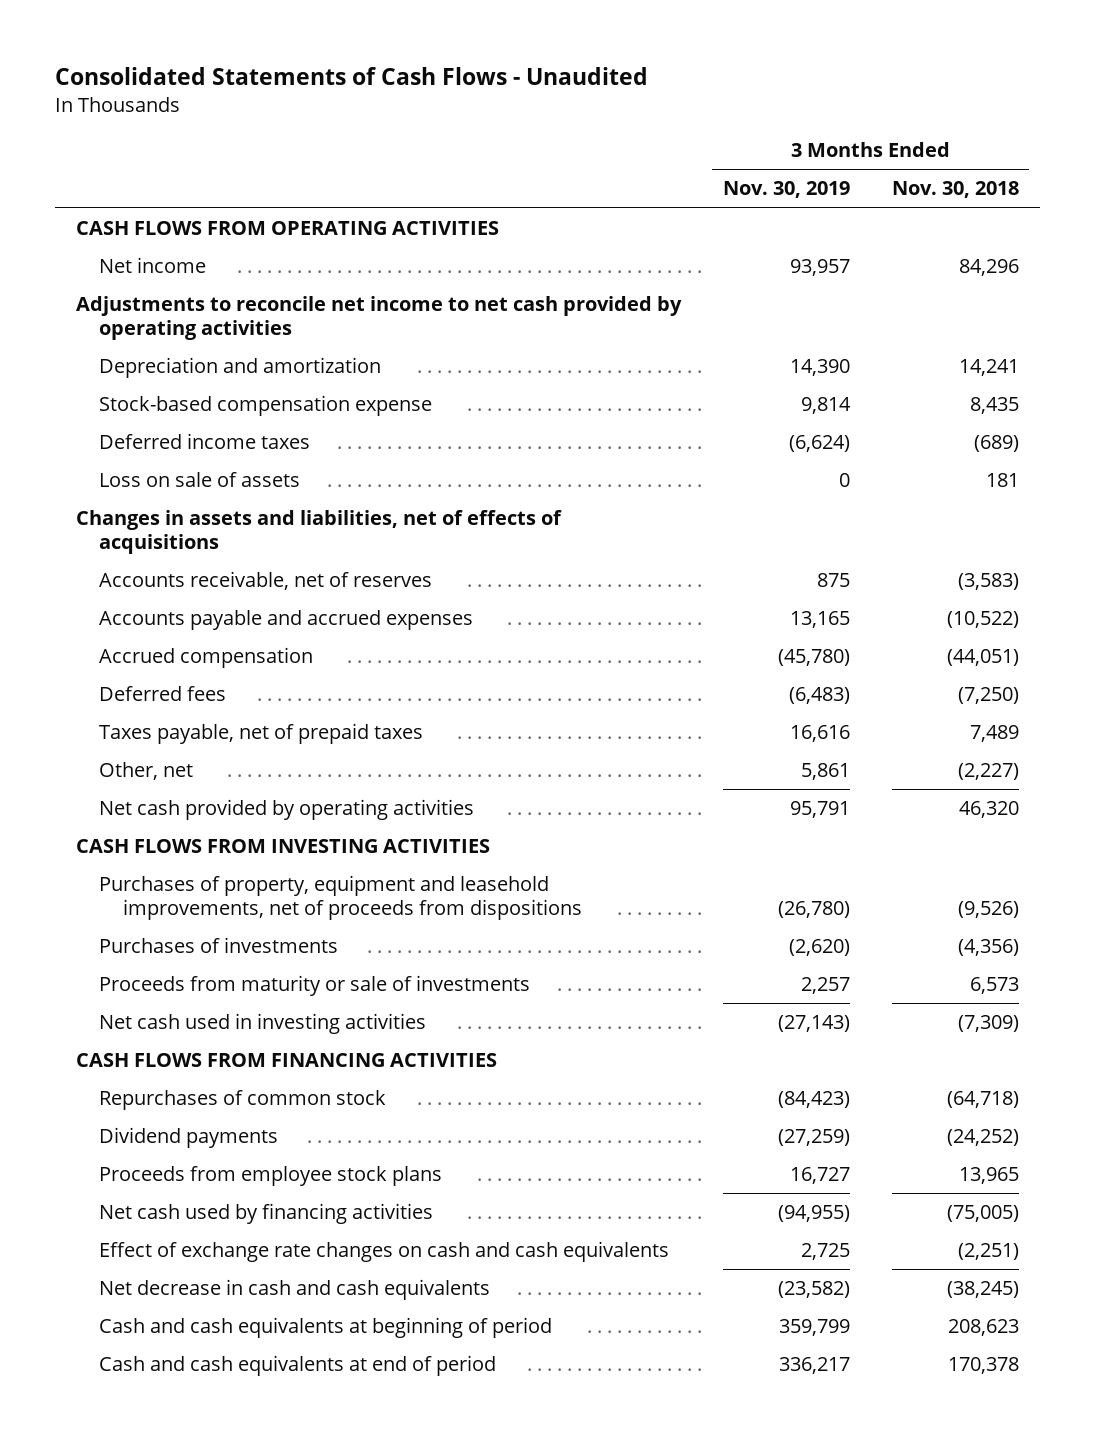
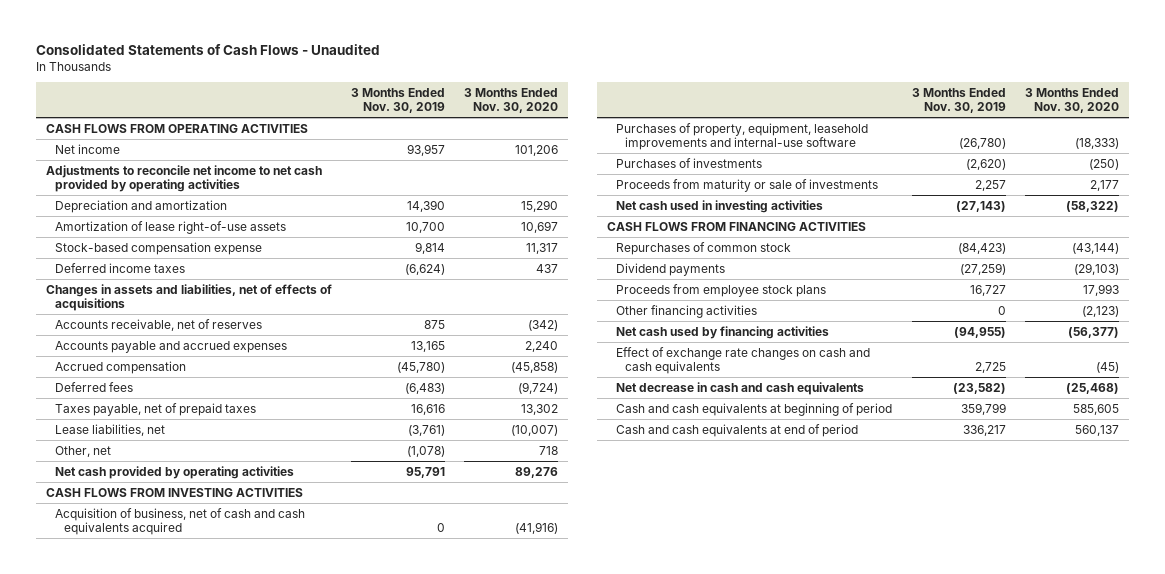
[891,181,1019,199] Nov. 30, 2018 -> none
none -> [464,88,559,114] 3 Months Ended Nov. 30, 2020
none -> [55,220,287,234] Amortization of lease right-of-use assets
[99,471,301,487] Loss on sale of assets -> none
none -> [55,423,166,436] Lease liabilities, net
[800,762,850,780] 5,861 -> [407,445,446,457] (1,078)
none -> [55,507,306,535] Acquisition of business, net of cash and cash equivalents acquired
[99,874,582,920] Purchases of property, equipment and leasehold improvements, net of proceeds from dispositions -> [615,122,868,150] Purchases of property, equipment, leasehold improvements and internal-use software
none -> [615,304,757,318] Other financing activities

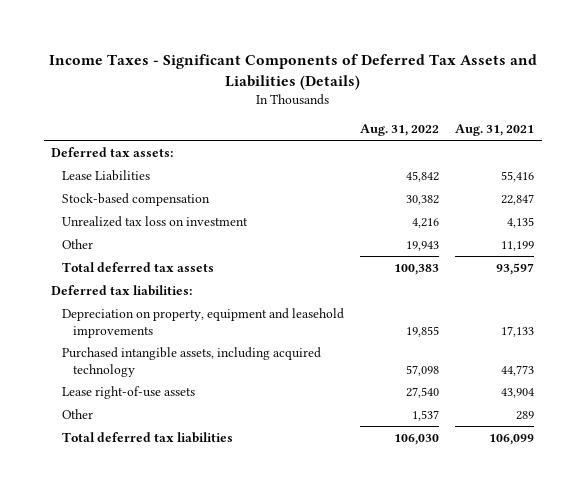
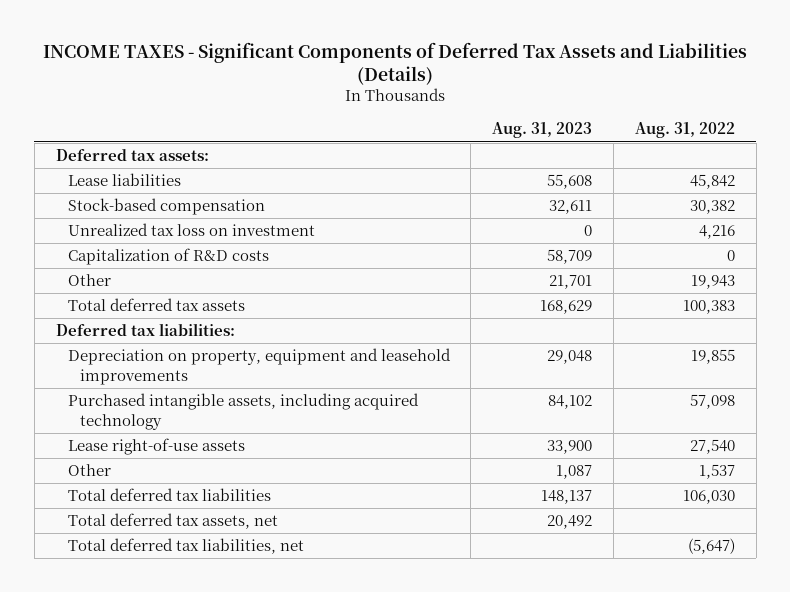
[48,53,537,90] Income Taxes - Significant Components of Deferred Tax Assets and Liabilities (Details) -> [43,41,748,85] INCOME TAXES - Significant Components of Deferred Tax Assets and Liabilities (Details)
[455,124,535,137] Aug. 31, 2021 -> none
none -> [492,122,593,139] Aug. 31, 2023
[62,169,151,181] Lease Liabilities -> [67,173,181,187] Lease liabilities
none -> [67,248,269,266] Capitalization of R&D costs
none -> [67,513,278,530] Total deferred tax assets, net
none -> [67,538,304,555] Total deferred tax liabilities, net

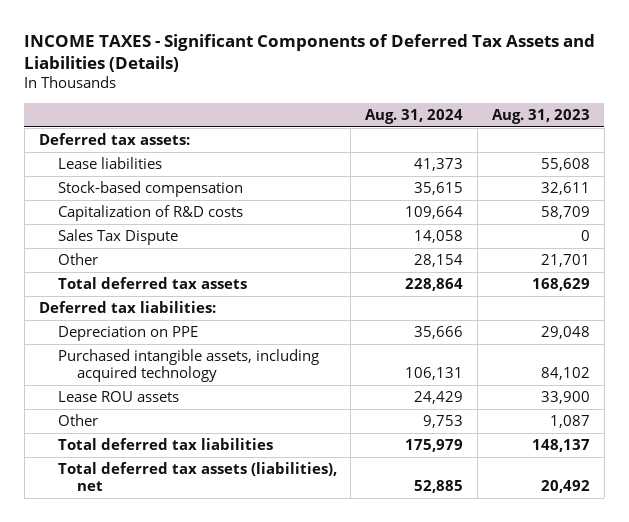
[634,122,735,139] Aug. 31, 2022 -> none
none -> [365,108,464,124] Aug. 31, 2024
[67,223,315,237] Unrealized tax loss on investment -> none
none -> [57,229,178,246] Sales Tax Dispute
[67,348,451,385] Depreciation on property, equipment and leasehold improvements -> [57,326,198,342] Depreciation on PPE
[67,438,245,456] Lease right-of-use assets -> [57,391,179,403] Lease ROU assets
[67,538,304,555] Total deferred tax liabilities, net -> none
[67,513,278,530] Total deferred tax assets, net -> [57,462,337,492] Total deferred tax assets (liabilities), net

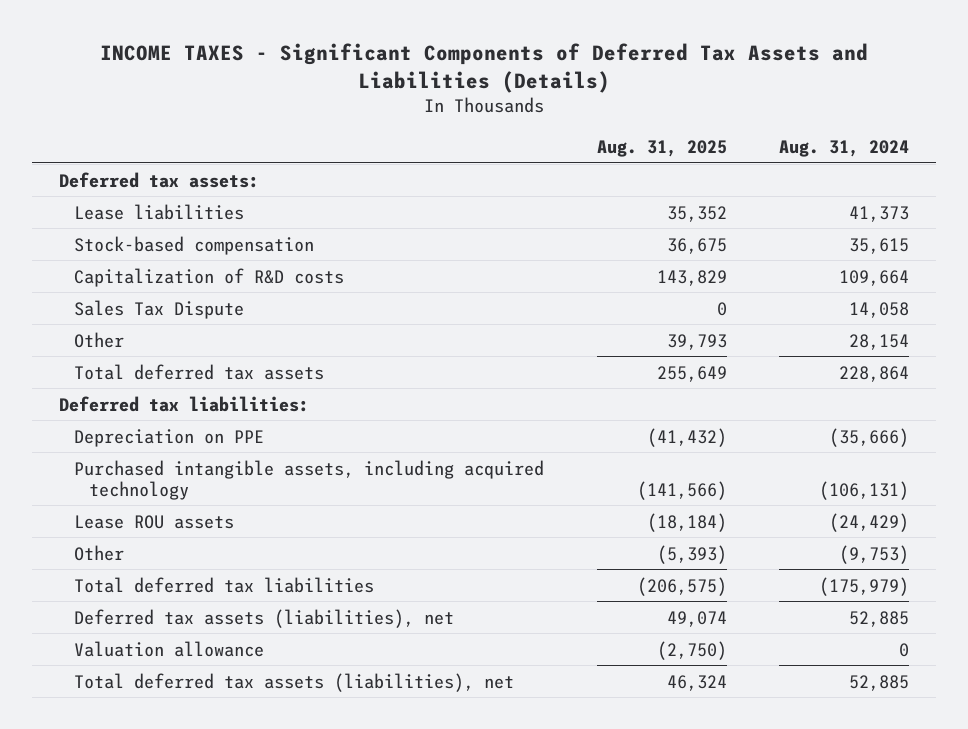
[492,108,591,124] Aug. 31, 2023 -> none
none -> [596,139,727,157] Aug. 31, 2025
[414,326,464,340] 35,666 -> [829,427,910,447] (35,666)
[405,367,464,381] 106,131 -> [819,480,910,500] (106,131)
[414,391,464,405] 24,429 -> [829,512,910,532] (24,429)
[423,415,464,429] 9,753 -> [839,544,910,564] (9,753)
[405,439,464,453] 175,979 -> [819,576,910,596] (175,979)
none -> [73,608,454,628] Deferred tax assets (liabilities), net
none -> [73,640,264,657] Valuation allowance

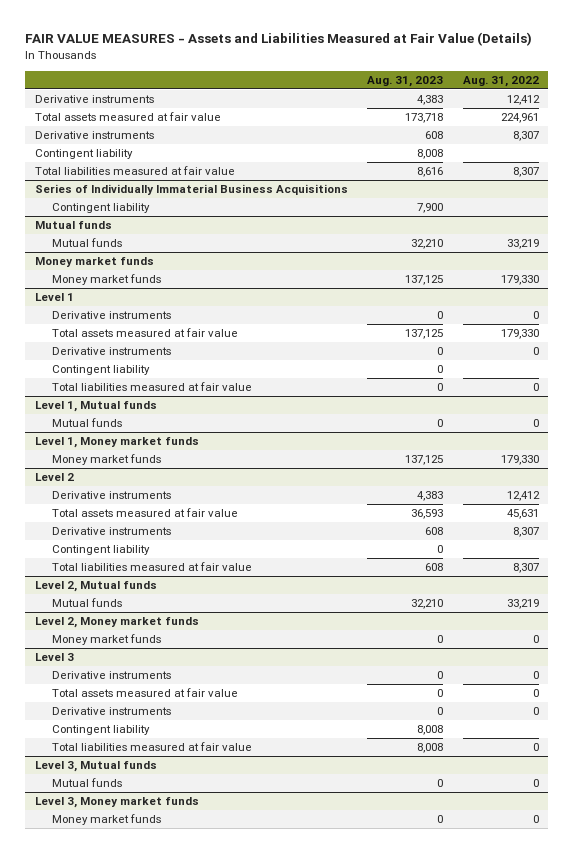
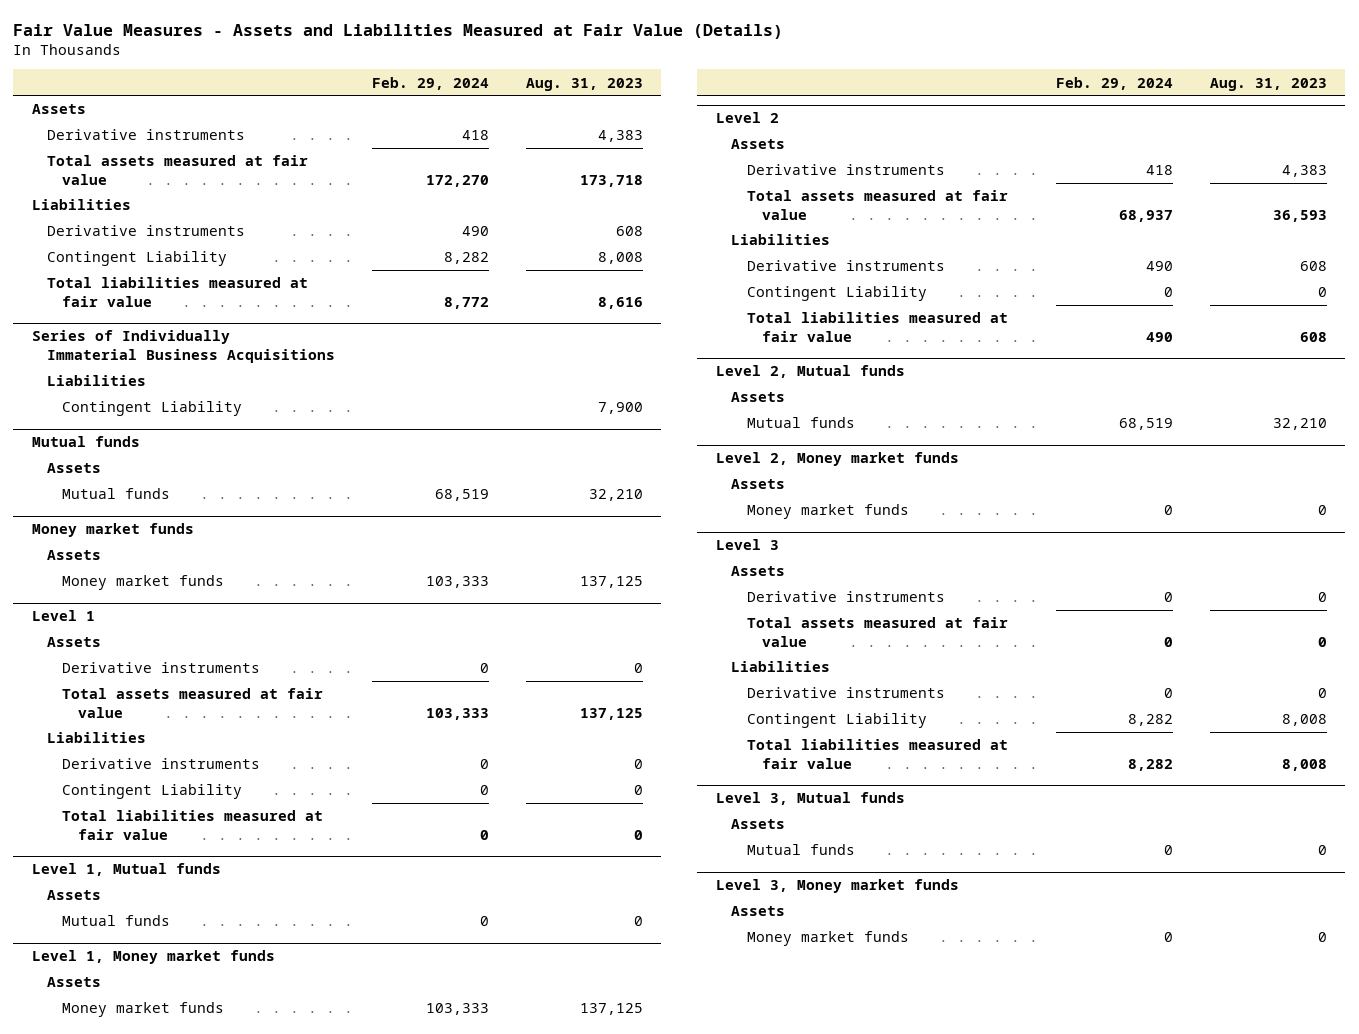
[25,32,533,47] FAIR VALUE MEASURES - Assets and Liabilities Measured at Fair Value (Details) -> [13,23,784,39] Fair Value Measures - Assets and Liabilities Measured at Fair Value (Details)
[462,75,539,87] Aug. 31, 2022 -> none
none -> [371,76,489,90] Feb. 29, 2024
none -> [31,104,86,115] Assets
none -> [31,199,131,211] Liabilities
[34,149,133,160] Contingent liability -> [47,251,228,267] Contingent Liability
none -> [47,375,147,387] Liabilities
[51,203,150,214] Contingent liability -> [62,401,243,417] Contingent Liability
none -> [47,463,102,474] Assets
none -> [47,550,102,561] Assets
none -> [47,637,102,648] Assets
none -> [47,732,147,744] Liabilities
[51,365,150,376] Contingent liability -> [62,784,243,800] Contingent Liability
none -> [47,890,102,901] Assets
none -> [47,977,102,988] Assets
none -> [731,139,786,150] Assets
none -> [731,234,831,246] Liabilities
[51,545,150,556] Contingent liability -> [746,286,927,302] Contingent Liability
none -> [731,392,786,403] Assets
none -> [731,479,786,490] Assets
none -> [731,566,786,577] Assets
none -> [731,661,831,673] Liabilities
[51,725,150,736] Contingent liability -> [746,713,927,729] Contingent Liability
none -> [731,819,786,830] Assets
none -> [731,906,786,917] Assets

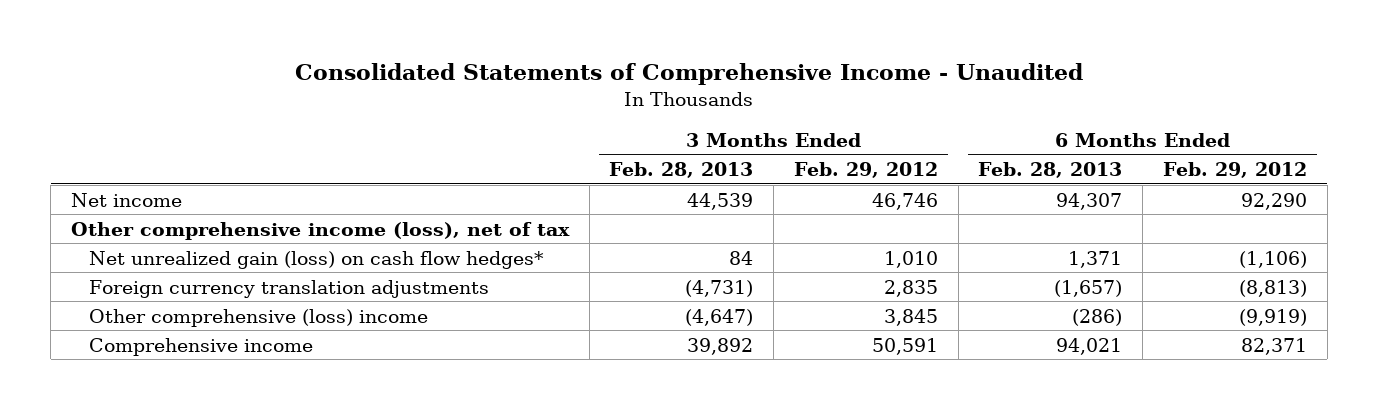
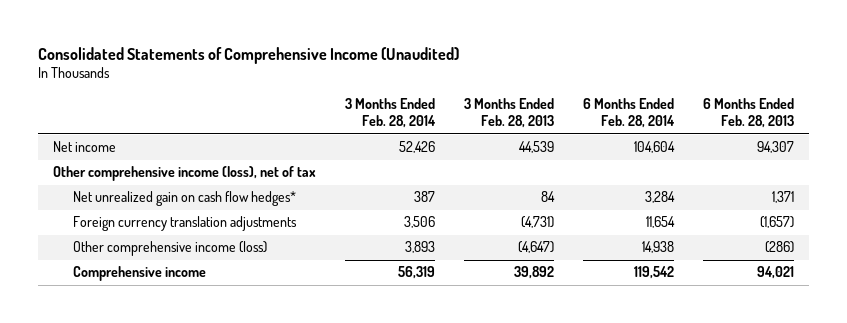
[294,63,1083,86] Consolidated Statements of Comprehensive Income - Unaudited -> [38,46,460,64] Consolidated Statements of Comprehensive Income (Unaudited)
[793,162,938,179] Feb. 29, 2012 -> none
[1162,162,1307,179] Feb. 29, 2012 -> none
none -> [344,98,436,129] 3 Months Ended Feb. 28, 2014
none -> [582,98,675,129] 6 Months Ended Feb. 28, 2014
[89,250,545,269] Net unrealized gain (loss) on cash flow hedges* -> [73,191,297,207] Net unrealized gain on cash flow hedges*
[89,308,429,327] Other comprehensive (loss) income -> [73,241,268,257] Other comprehensive income (loss)

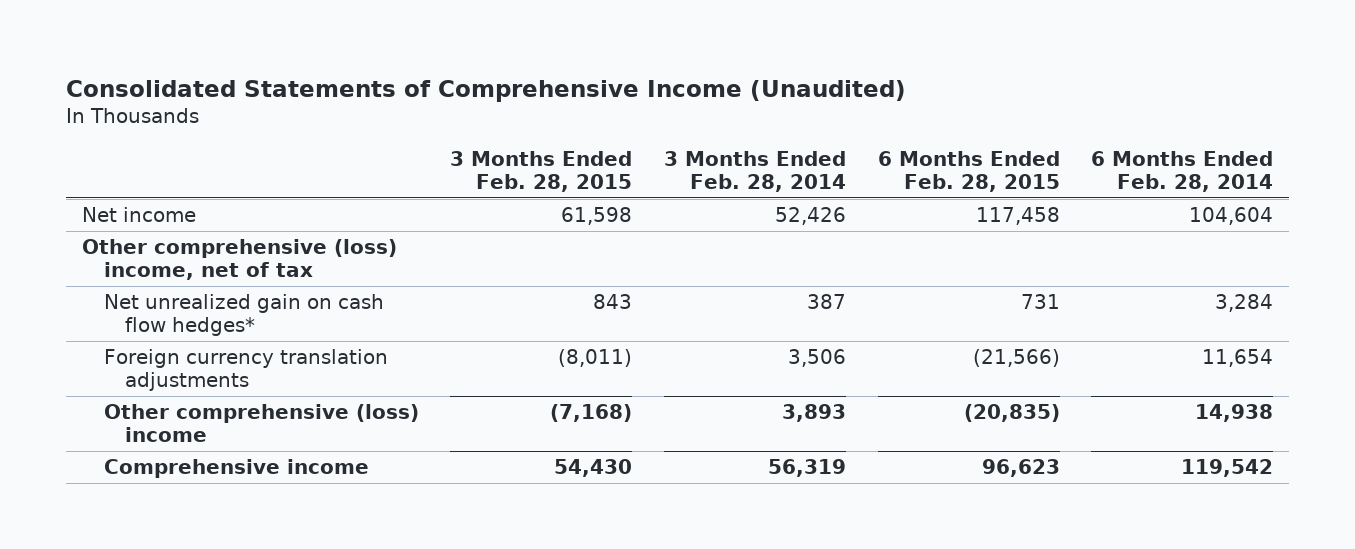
[463,98,554,129] 3 Months Ended Feb. 28, 2013 -> none
[703,98,795,129] 6 Months Ended Feb. 28, 2013 -> none
none -> [450,150,633,192] 3 Months Ended Feb. 28, 2015
none -> [877,150,1060,192] 6 Months Ended Feb. 28, 2015
[52,166,316,182] Other comprehensive income (loss), net of tax -> [82,239,398,281] Other comprehensive (loss) income, net of tax
[73,241,268,257] Other comprehensive income (loss) -> [103,404,419,443] Other comprehensive (loss) income

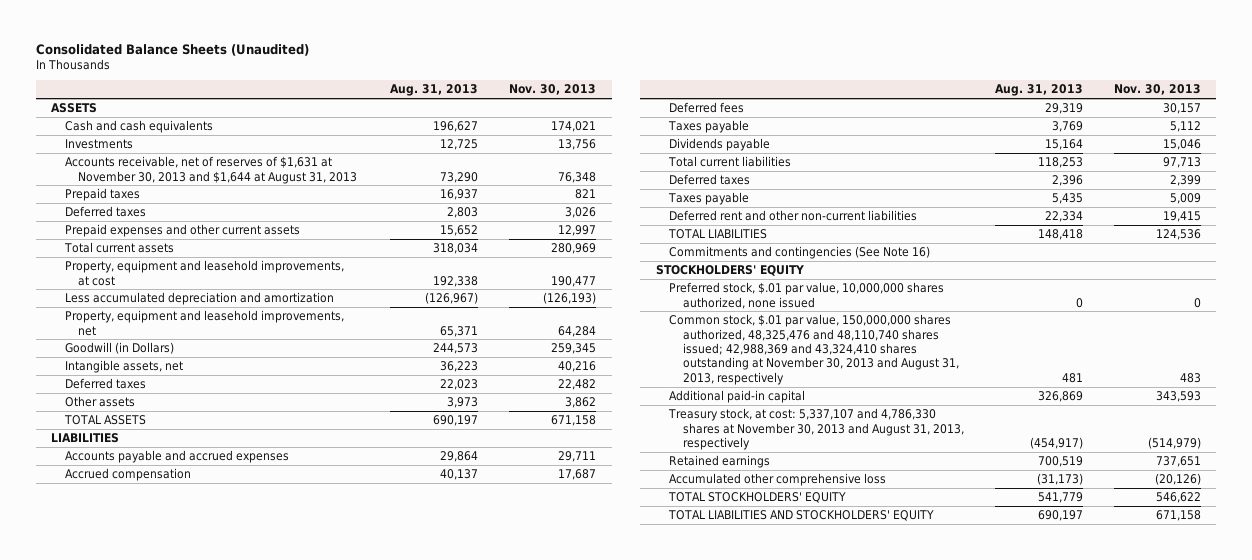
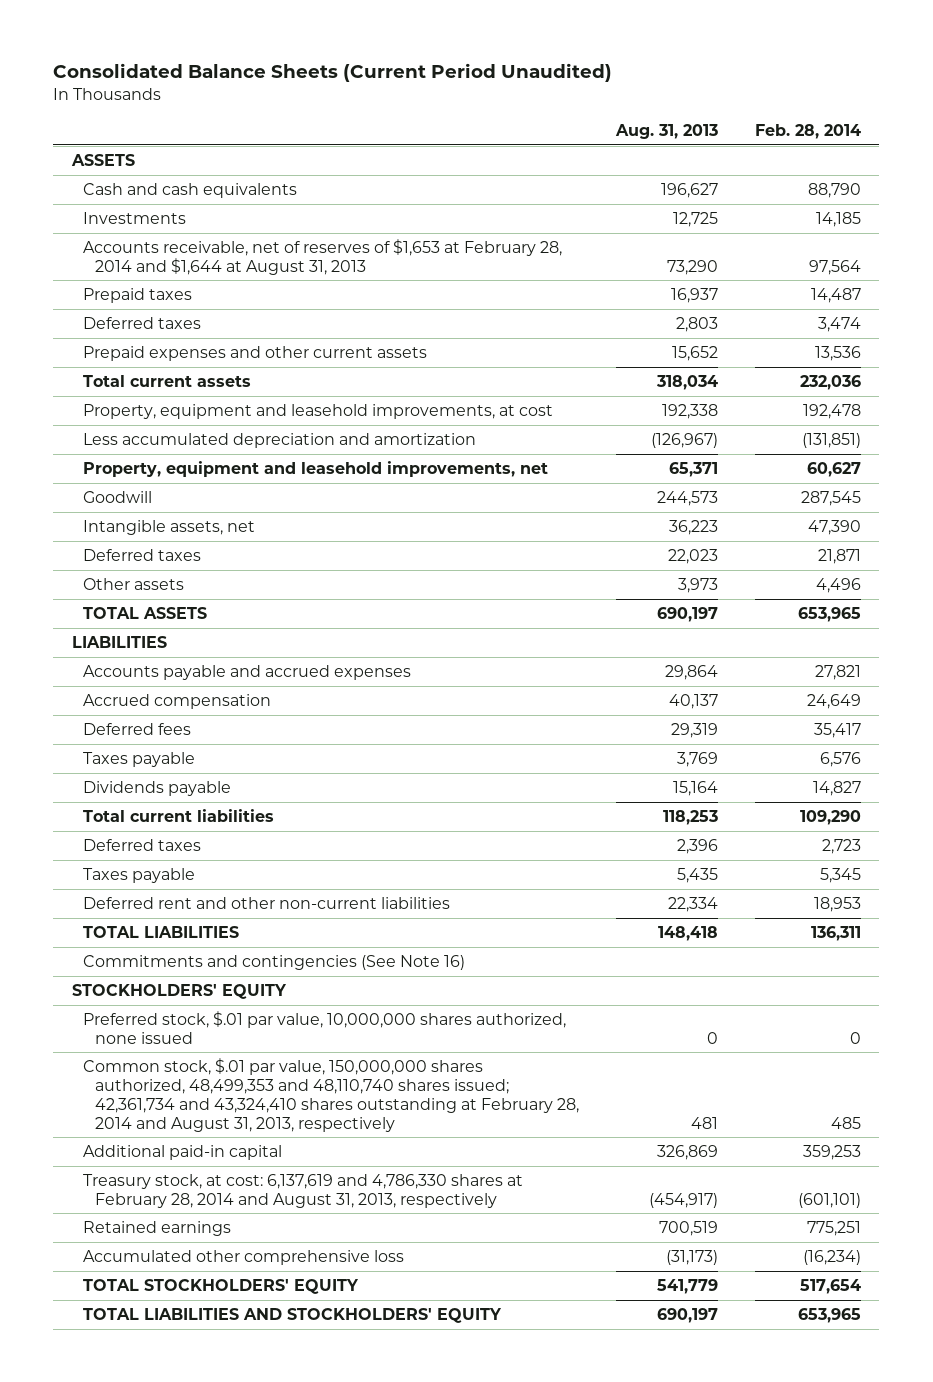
[35,43,309,56] Consolidated Balance Sheets (Unaudited) -> [53,63,613,83] Consolidated Balance Sheets (Current Period Unaudited)
[509,84,597,96] Nov. 30, 2013 -> none
none -> [754,123,861,139] Feb. 28, 2014
[64,156,358,184] Accounts receivable, net of reserves of $1,631 at November 30, 2013 and $1,644 at August 31, 2013 -> [83,238,563,275] Accounts receivable, net of reserves of $1,653 at February 28, 2014 and $1,644 at August 31, 2013
[64,342,174,355] Goodwill (in Dollars) -> [83,490,153,503] Goodwill
[669,314,959,385] Common stock, $.01 par value, 150,000,000 shares authorized, 48,325,476 and 48,110,740 shares issued; 42,988,369 and 43,324,410 shares outstanding at November 30, 2013 and August 31, 2013, respectively -> [83,1057,579,1132] Common stock, $.01 par value, 150,000,000 shares authorized, 48,499,353 and 48,110,740 shares issued; 42,361,734 and 43,324,410 shares outstanding at February 28, 2014 and August 31, 2013, respectively
[668,408,964,450] Treasury stock, at cost: 5,337,107 and 4,786,330 shares at November 30, 2013 and August 31, 2013, respectively -> [83,1173,524,1208] Treasury stock, at cost: 6,137,619 and 4,786,330 shares at February 28, 2014 and August 31, 2013, respectively

